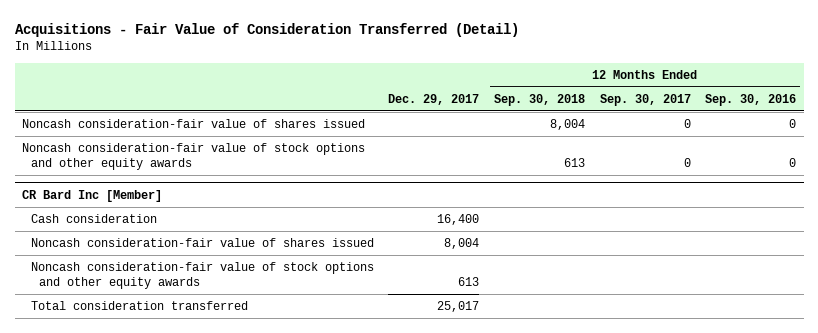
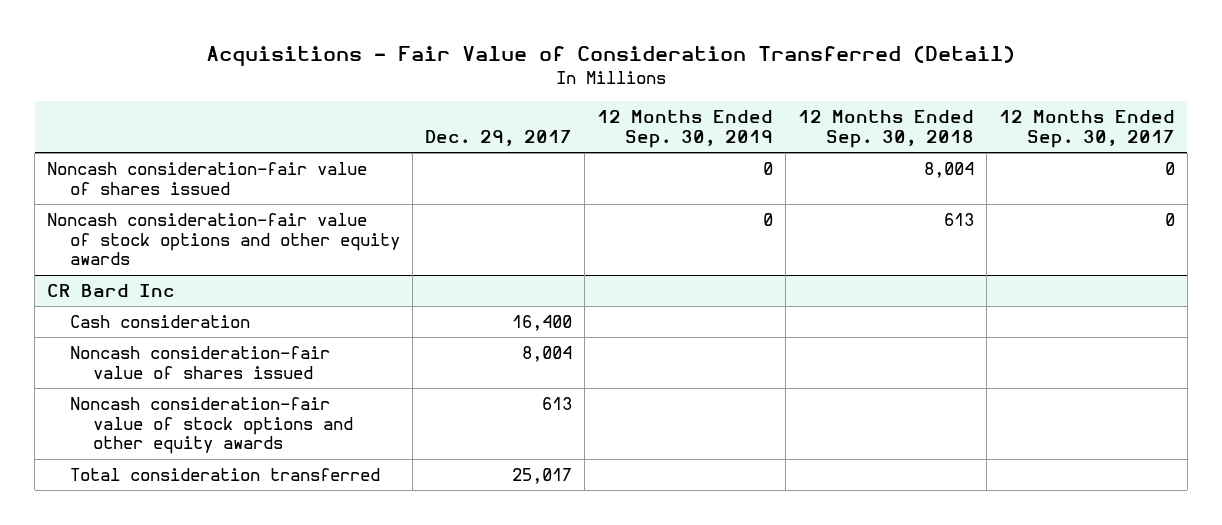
[705,93,797,106] Sep. 30, 2016 -> none
none -> [596,110,773,149] 12 Months Ended Sep. 30, 2019
[22,189,163,202] CR Bard Inc [Member] -> [47,284,176,298] CR Bard Inc

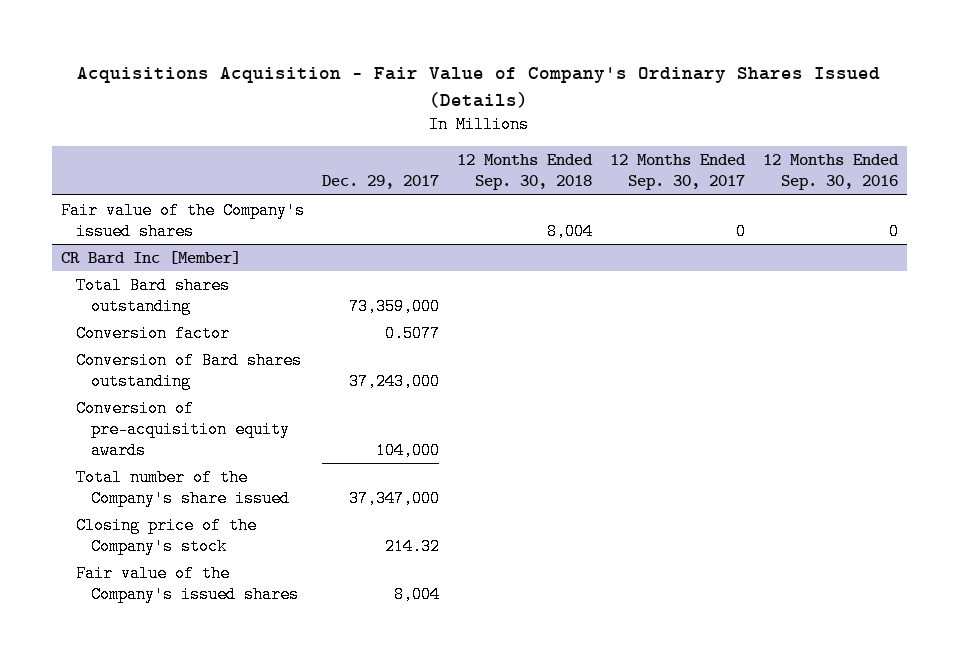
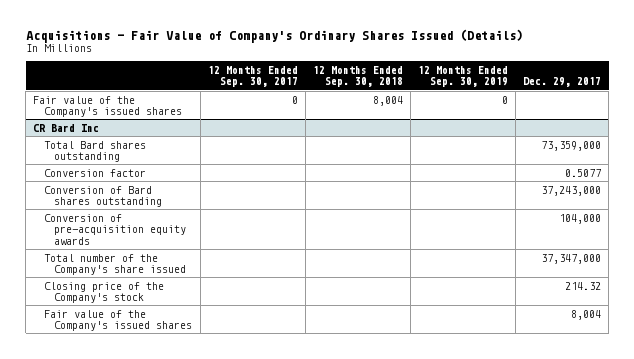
[77,66,881,108] Acquisitions Acquisition - Fair Value of Company's Ordinary Shares Issued (Details) -> [25,28,523,43] Acquisitions - Fair Value of Company's Ordinary Shares Issued (Details)
[762,154,899,191] 12 Months Ended Sep. 30, 2016 -> none
none -> [417,65,508,88] 12 Months Ended Sep. 30, 2019
[61,251,242,265] CR Bard Inc [Member] -> [33,123,100,132] CR Bard Inc

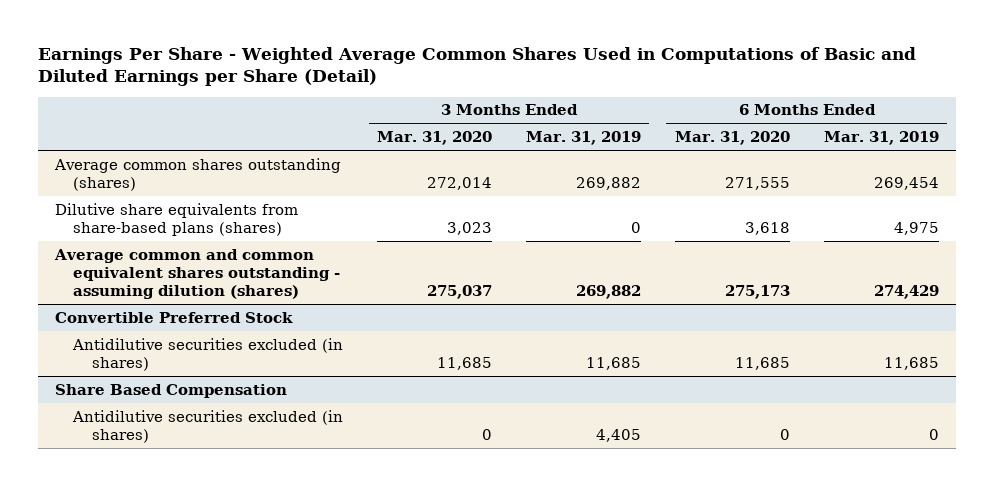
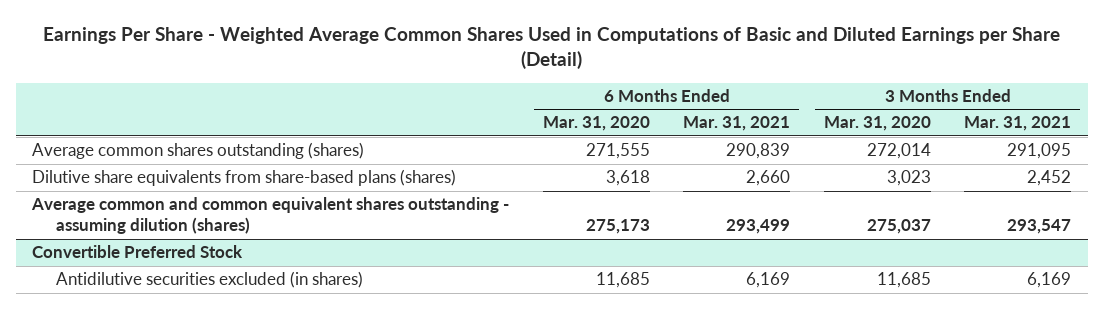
[525,131,641,146] Mar. 31, 2019 -> none
[823,131,939,146] Mar. 31, 2019 -> none
none -> [683,116,791,132] Mar. 31, 2021
none -> [964,116,1072,132] Mar. 31, 2021
[54,383,287,398] Share Based Compensation -> none
[72,409,344,443] Antidilutive securities excluded (in shares) -> none

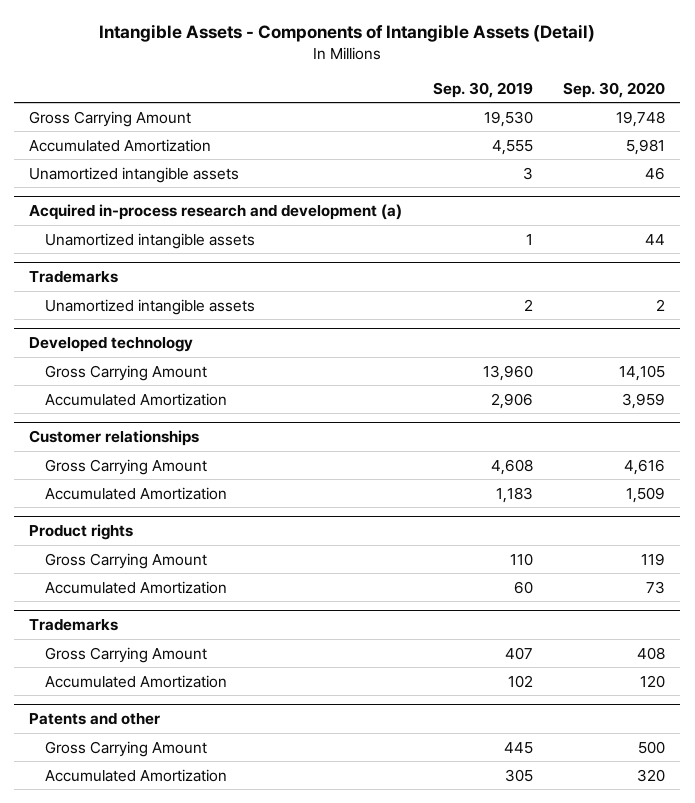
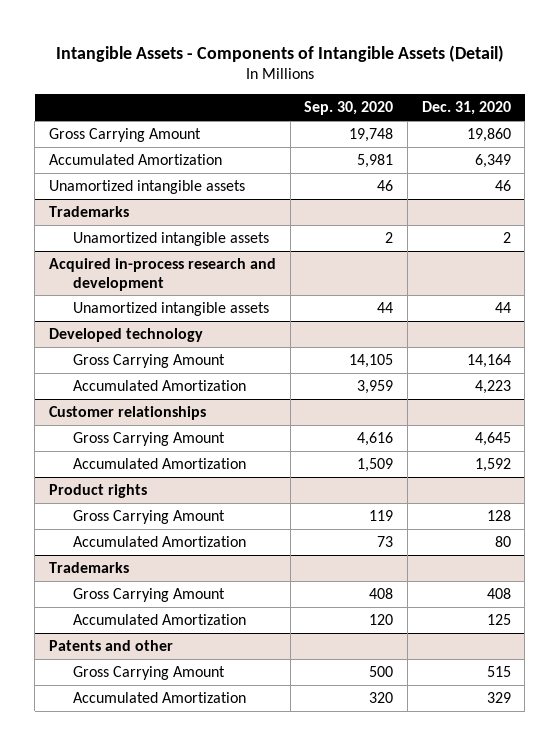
[432,81,533,98] Sep. 30, 2019 -> none
none -> [421,101,511,116] Dec. 31, 2020
[29,203,403,220] Acquired in-process research and development (a) -> none
[44,232,255,249] Unamortized intangible assets -> none
none -> [49,257,277,291] Acquired in-process research and development
none -> [72,301,269,316] Unamortized intangible assets

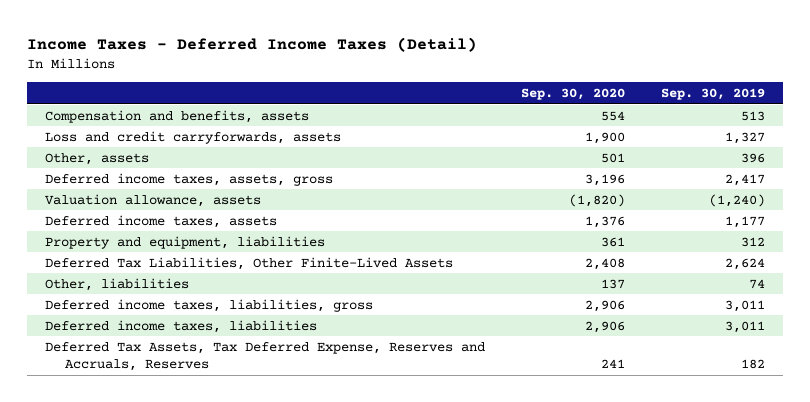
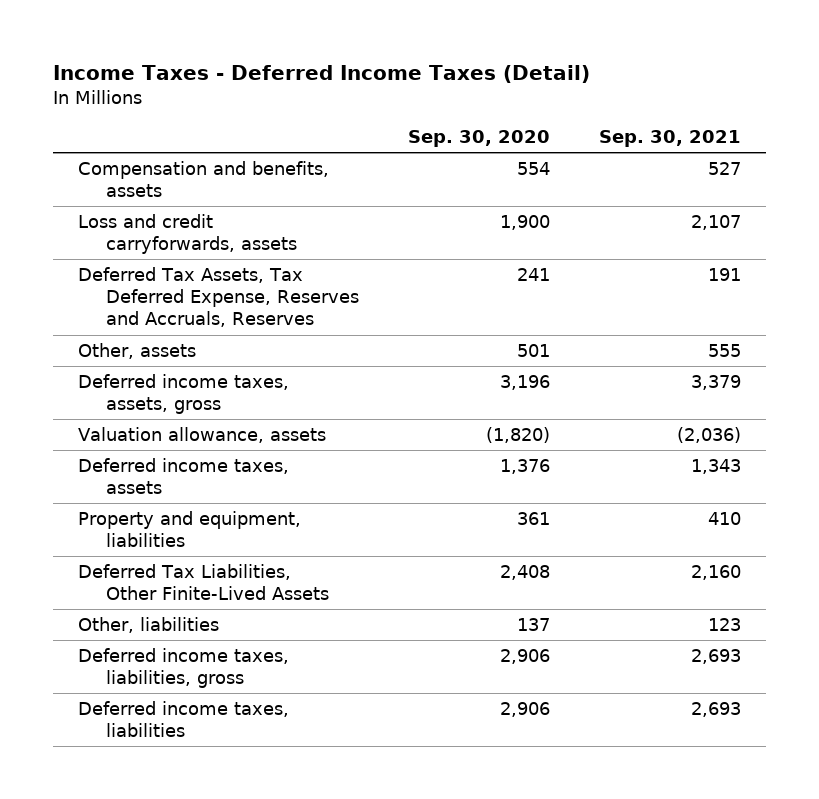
[661,88,766,101] Sep. 30, 2019 -> none
none -> [599,130,742,148] Sep. 30, 2021
[45,341,486,371] Deferred Tax Assets, Tax Deferred Expense, Reserves and Accruals, Reserves -> [77,266,359,328] Deferred Tax Assets, Tax Deferred Expense, Reserves and Accruals, Reserves

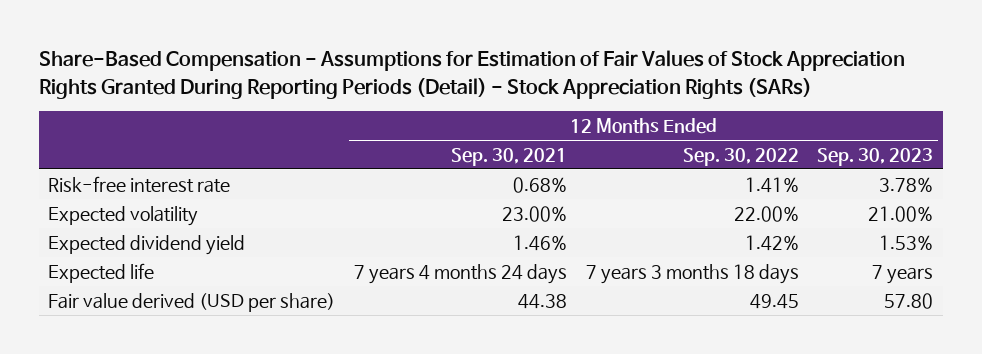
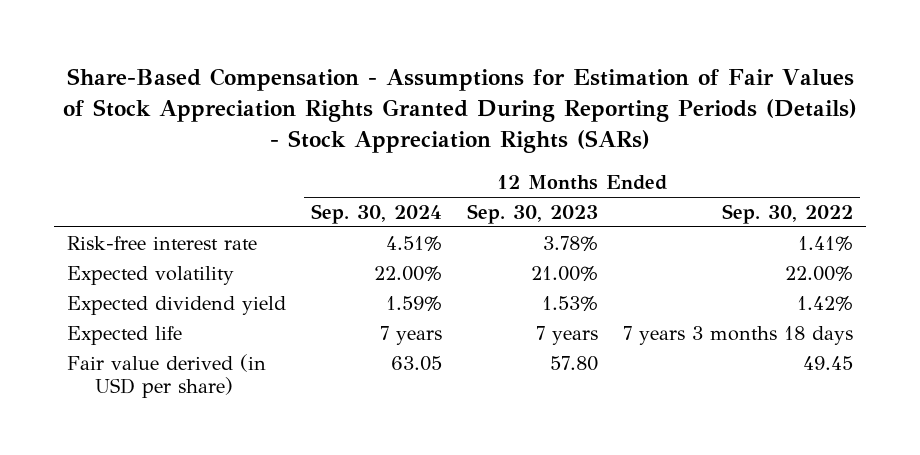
[39,50,906,99] Share-Based Compensation - Assumptions for Estimation of Fair Values of Stock Appreciation Rights Granted During Reporting Periods (Detail) - Stock Appreciation Rights (SARs) -> [62,68,857,154] Share-Based Compensation - Assumptions for Estimation of Fair Values of Stock Appreciation Rights Granted During Reporting Periods (Details) - Stock Appreciation Rights (SARs)
[450,147,567,166] Sep. 30, 2021 -> none
none -> [310,203,442,224] Sep. 30, 2024
[48,292,336,312] Fair value derived (USD per share) -> [66,353,266,399] Fair value derived (in USD per share)

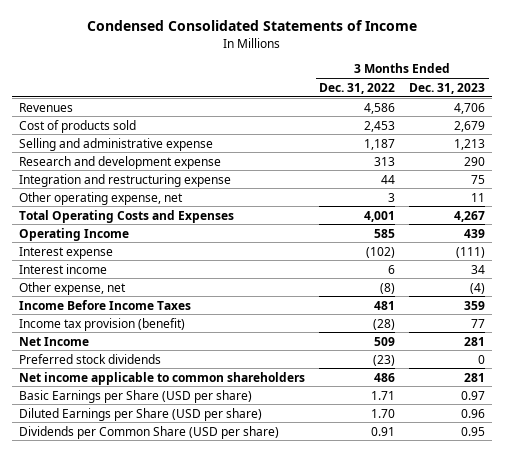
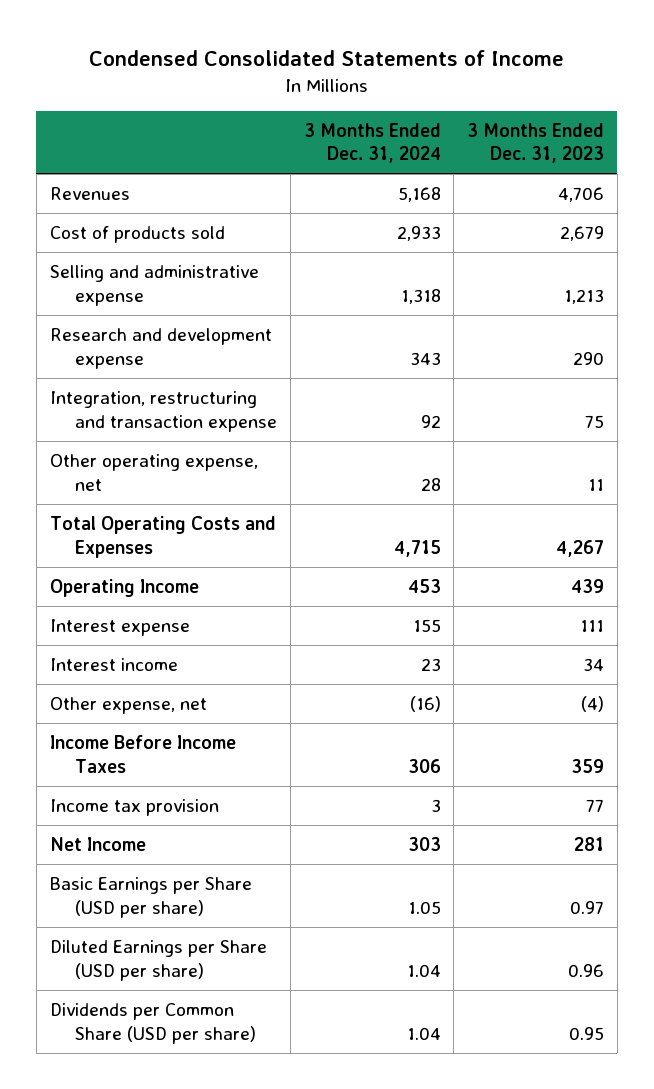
[319,82,396,94] Dec. 31, 2022 -> none
none -> [303,122,441,164] 3 Months Ended Dec. 31, 2024
[19,173,232,187] Integration and restructuring expense -> [49,390,278,432] Integration, restructuring and transaction expense
[456,246,486,258] (111) -> [580,619,605,632] 111
[19,317,186,331] Income tax provision (benefit) -> [49,798,219,816] Income tax provision
[19,353,162,364] Preferred stock dividends -> none
[19,371,306,385] Net income applicable to common shareholders -> none

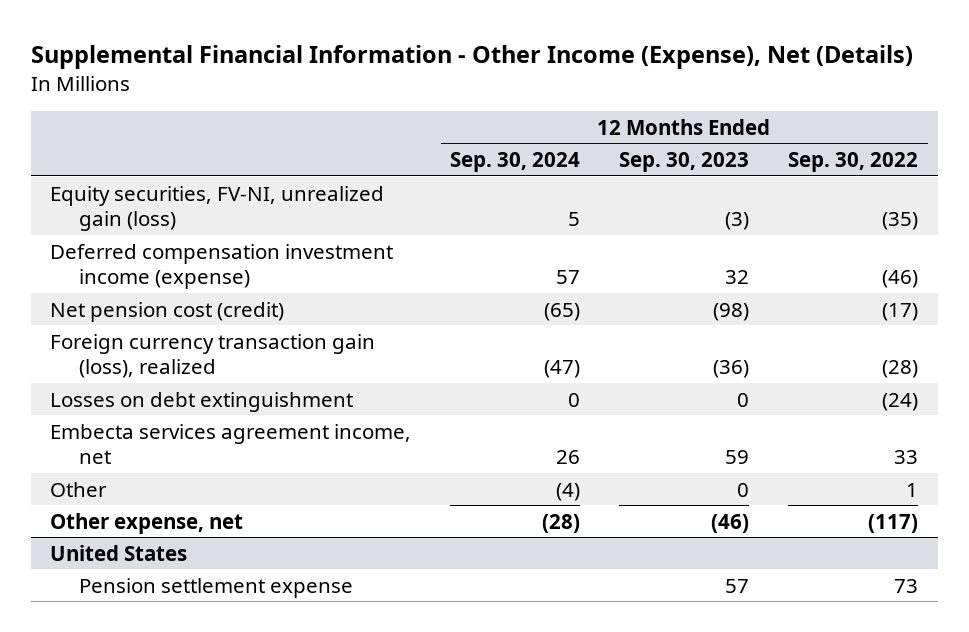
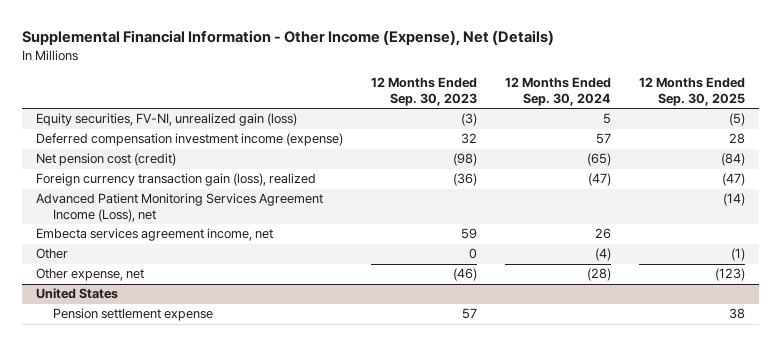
[788,151,919,172] Sep. 30, 2022 -> none
none -> [639,77,746,107] 12 Months Ended Sep. 30, 2025
[50,391,354,412] Losses on debt extinguishment -> none
none -> [36,193,324,223] Advanced Patient Monitoring Services Agreement Income (Loss), net

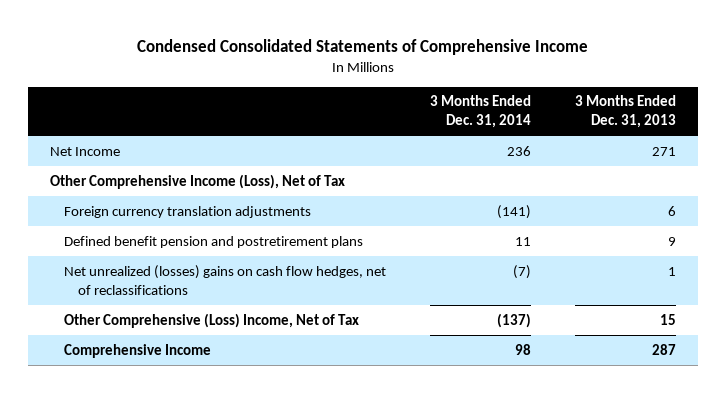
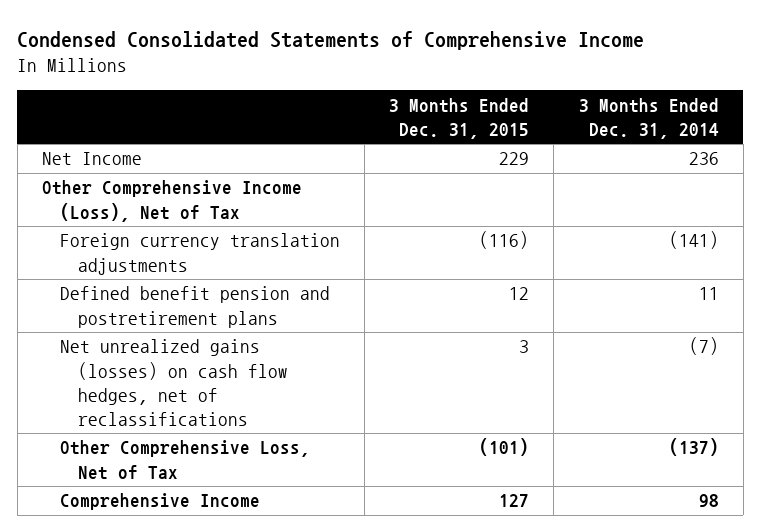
[574,95,676,129] 3 Months Ended Dec. 31, 2013 -> none
none -> [389,97,530,139] 3 Months Ended Dec. 31, 2015
[64,264,387,295] Net unrealized (losses) gains on cash flow hedges, net of reclassifications -> [60,339,289,426] Net unrealized gains (losses) on cash flow hedges, net of reclassifications
[64,312,360,328] Other Comprehensive (Loss) Income, Net of Tax -> [60,440,311,480] Other Comprehensive Loss, Net of Tax

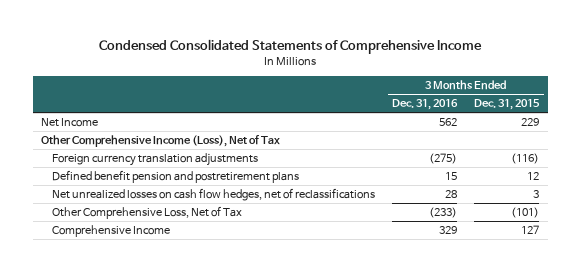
[578,97,719,139] 3 Months Ended Dec. 31, 2014 -> none
none -> [392,99,459,111] Dec. 31, 2016
[60,339,289,426] Net unrealized gains (losses) on cash flow hedges, net of reclassifications -> [51,187,375,201] Net unrealized losses on cash flow hedges, net of reclassifications

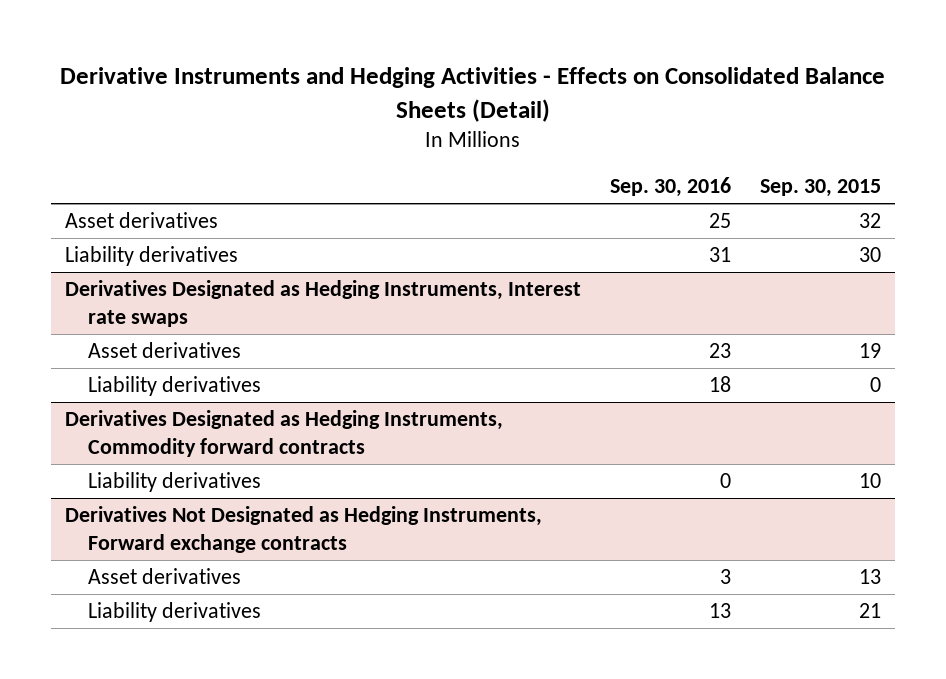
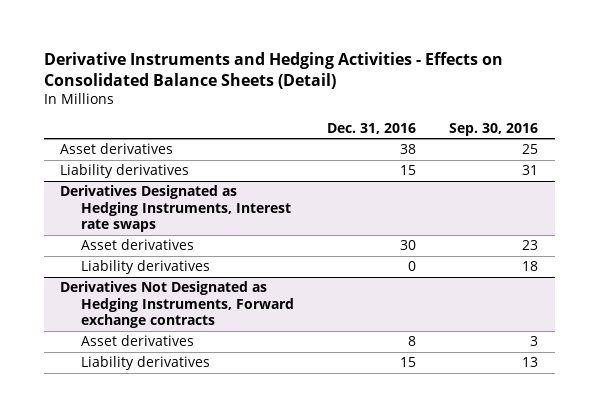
[759,178,881,197] Sep. 30, 2015 -> none
none -> [327,122,417,134] Dec. 31, 2016
[65,410,504,457] Derivatives Designated as Hedging Instruments, Commodity forward contracts -> none
[88,472,262,493] Liability derivatives -> none

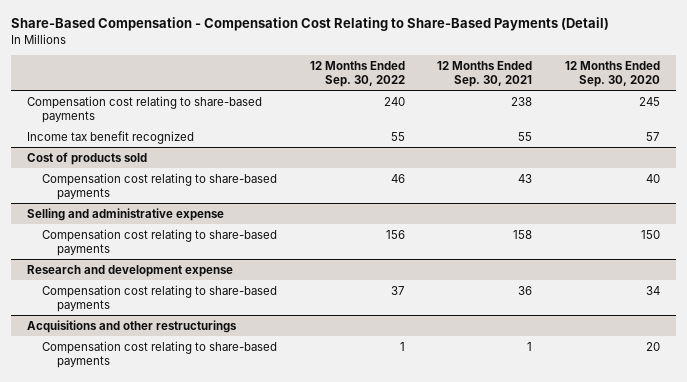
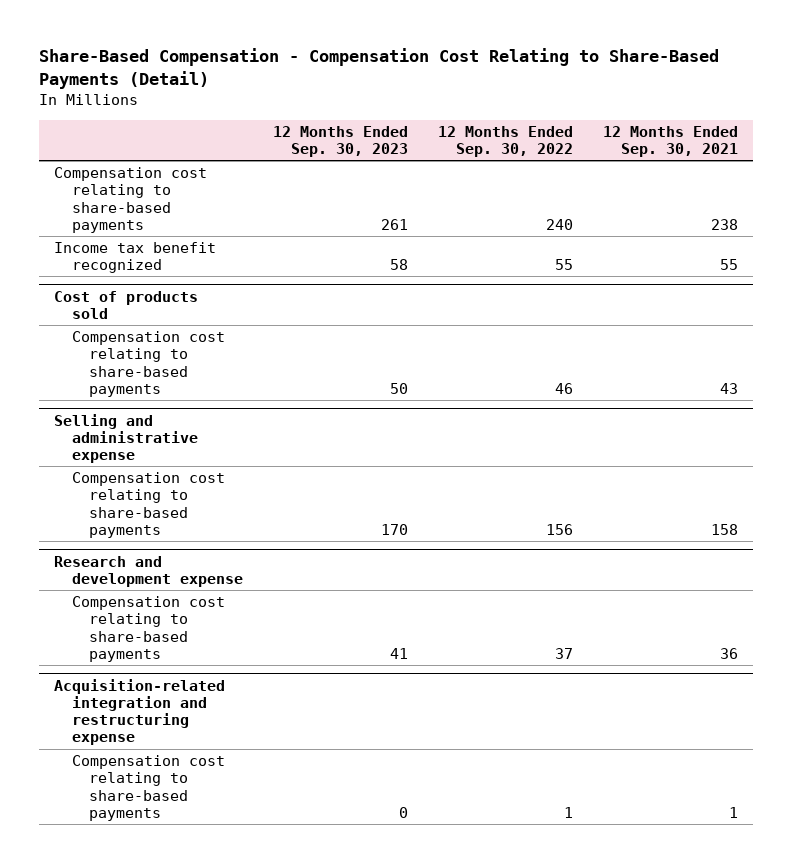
[564,60,660,87] 12 Months Ended Sep. 30, 2020 -> none
none -> [272,125,408,158] 12 Months Ended Sep. 30, 2023
[27,319,238,333] Acquisitions and other restructurings -> [54,678,226,746] Acquisition-related integration and restructuring expense

